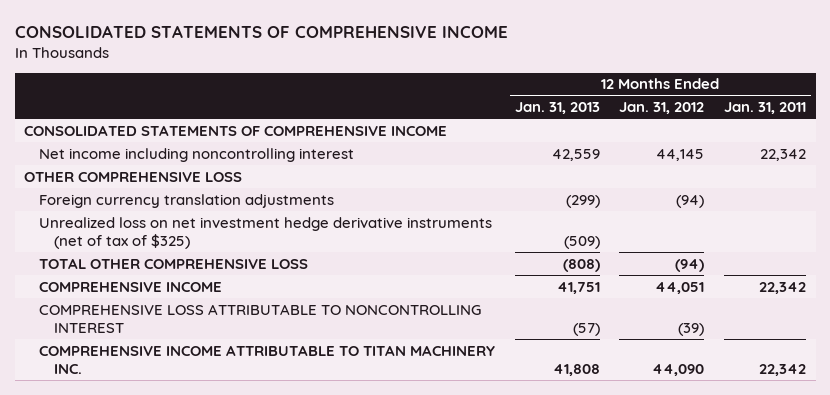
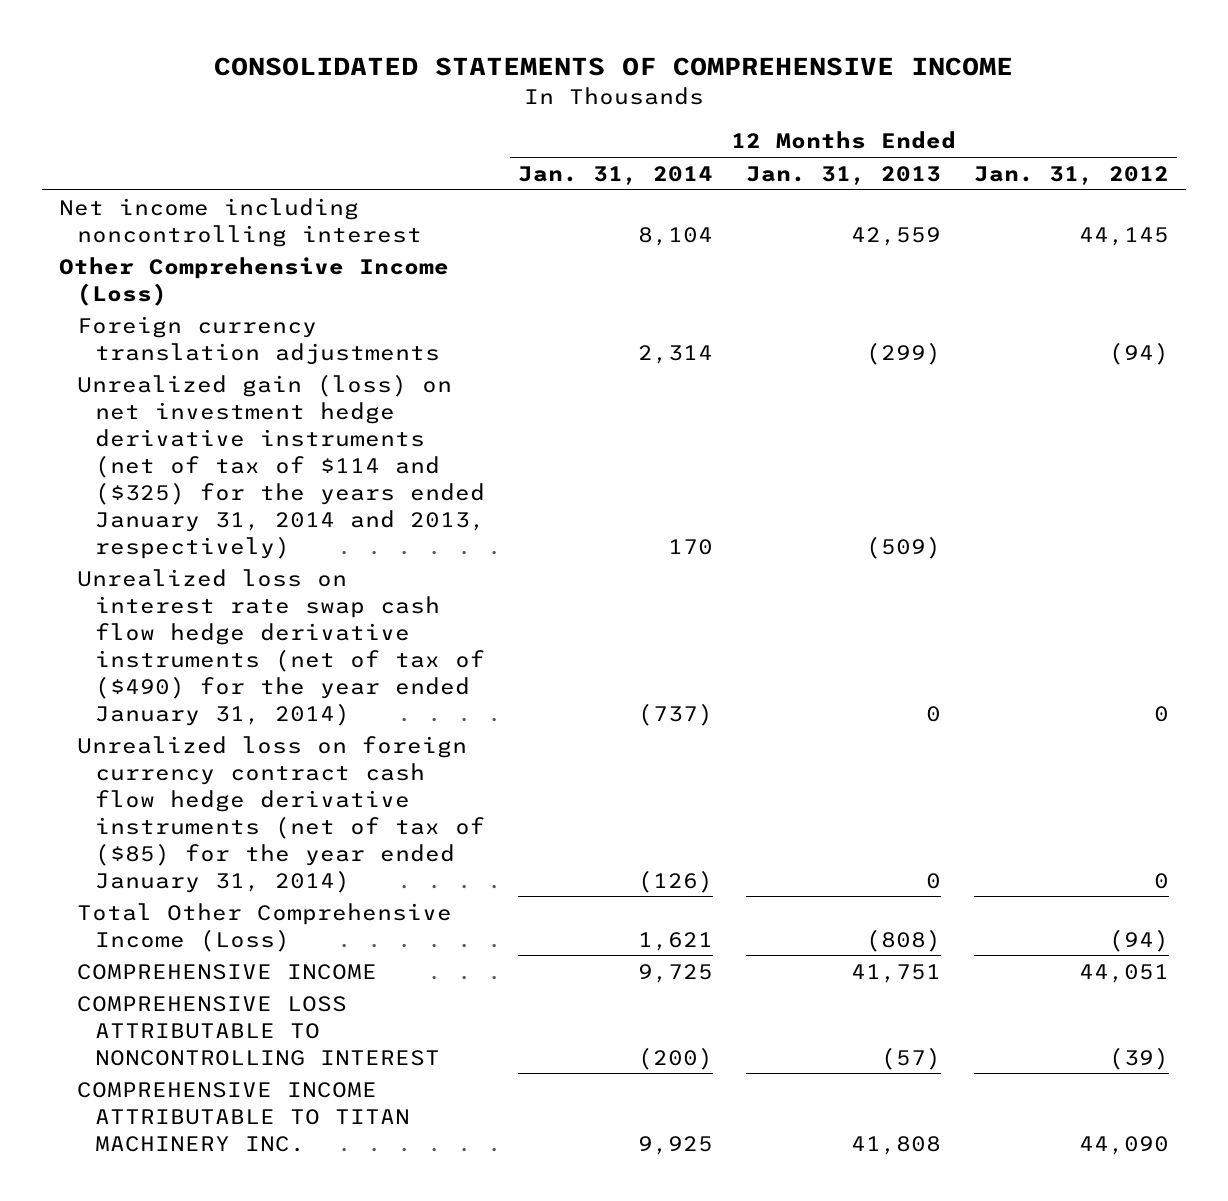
[724,102,807,115] Jan. 31, 2011 -> none
none -> [518,165,714,185] Jan. 31, 2014
[24,124,448,136] CONSOLIDATED STATEMENTS OF COMPREHENSIVE INCOME -> none
[24,171,243,182] OTHER COMPREHENSIVE LOSS -> [58,256,449,306] Other Comprehensive Income (Loss)
[39,216,493,249] Unrealized loss on net investment hedge derivative instruments (net of tax of $325) -> [76,373,486,559] Unrealized gain (loss) on net investment hedge derivative instruments (net of tax of $114 and ($325) for the years ended January 31, 2014 and 2013, respectively)
none -> [76,568,486,726] Unrealized loss on interest rate swap cash flow hedge derivative instruments (net of tax of ($490) for the year ended January 31, 2014)
none -> [76,735,486,893] Unrealized loss on foreign currency contract cash flow hedge derivative instruments (net of tax of ($85) for the year ended January 31, 2014)
[39,257,309,269] TOTAL OTHER COMPREHENSIVE LOSS -> [76,902,452,952] Total Other Comprehensive Income (Loss)

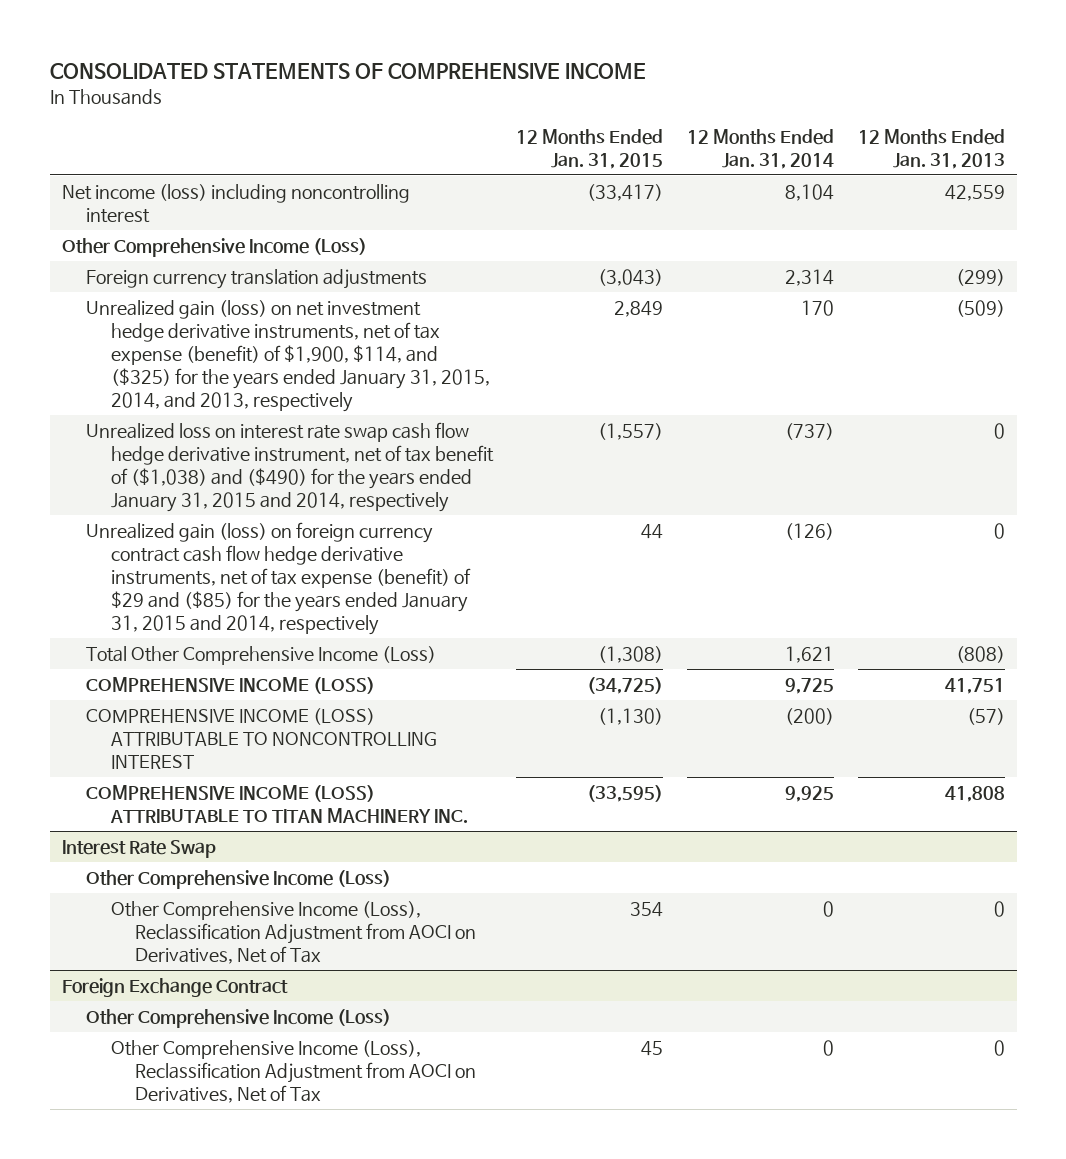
[974,165,1170,185] Jan. 31, 2012 -> none
none -> [516,128,664,169] 12 Months Ended Jan. 31, 2015
[58,197,422,247] Net income including noncontrolling interest -> [61,184,410,224] Net income (loss) including noncontrolling interest
[76,373,486,559] Unrealized gain (loss) on net investment hedge derivative instruments (net of tax of $114 and ($325) for the years ended January 31, 2014 and 2013, respectively) -> [86,300,490,413] Unrealized gain (loss) on net investment hedge derivative instruments, net of tax expense (benefit) of $1,900, $114, and ($325) for the years ended January 31, 2015, 2014, and 2013, respectively
[76,568,486,726] Unrealized loss on interest rate swap cash flow hedge derivative instruments (net of tax of ($490) for the year ended January 31, 2014) -> [86,422,494,513] Unrealized loss on interest rate swap cash flow hedge derivative instrument, net of tax benefit of ($1,038) and ($490) for the years ended January 31, 2015 and 2014, respectively
[76,735,486,893] Unrealized loss on foreign currency contract cash flow hedge derivative instruments (net of tax of ($85) for the year ended January 31, 2014) -> [86,522,471,636] Unrealized gain (loss) on foreign currency contract cash flow hedge derivative instruments, net of tax expense (benefit) of $29 and ($85) for the years ended January 31, 2015 and 2014, respectively
[76,963,377,980] COMPREHENSIVE INCOME -> [86,677,376,695] COMPREHENSIVE INCOME (LOSS)
[76,995,441,1066] COMPREHENSIVE LOSS ATTRIBUTABLE TO NONCONTROLLING INTEREST -> [86,708,437,770] COMPREHENSIVE INCOME (LOSS) ATTRIBUTABLE TO NONCONTROLLING INTEREST
[76,1081,411,1152] COMPREHENSIVE INCOME ATTRIBUTABLE TO TITAN MACHINERY INC. -> [86,785,468,824] COMPREHENSIVE INCOME (LOSS) ATTRIBUTABLE TO TITAN MACHINERY INC.
none -> [61,840,216,859] Interest Rate Swap
none -> [86,870,392,890] Other Comprehensive Income (Loss)
none -> [110,901,477,965] Other Comprehensive Income (Loss), Reclassification Adjustment from AOCI on Derivatives, Net of Tax
none -> [61,978,288,998] Foreign Exchange Contract
none -> [86,1009,392,1029] Other Comprehensive Income (Loss)
none -> [110,1040,477,1104] Other Comprehensive Income (Loss), Reclassification Adjustment from AOCI on Derivatives, Net of Tax

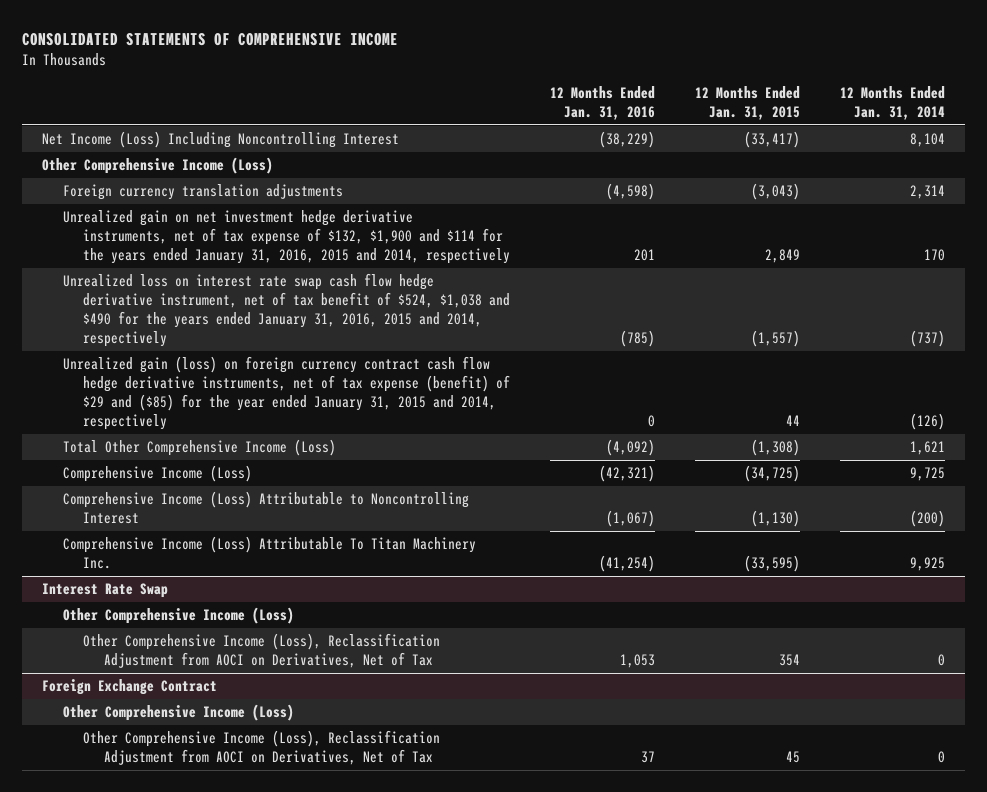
[857,128,1005,169] 12 Months Ended Jan. 31, 2013 -> none
none -> [550,85,656,120] 12 Months Ended Jan. 31, 2016
[61,184,410,224] Net income (loss) including noncontrolling interest -> [41,131,399,149] Net Income (Loss) Including Noncontrolling Interest
[86,300,490,413] Unrealized gain (loss) on net investment hedge derivative instruments, net of tax expense (benefit) of $1,900, $114, and ($325) for the years ended January 31, 2015, 2014, and 2013, respectively -> [62,210,511,264] Unrealized gain on net investment hedge derivative instruments, net of tax expense of $132, $1,900 and $114 for the years ended January 31, 2016, 2015 and 2014, respectively
[86,422,494,513] Unrealized loss on interest rate swap cash flow hedge derivative instrument, net of tax benefit of ($1,038) and ($490) for the years ended January 31, 2015 and 2014, respectively -> [62,273,511,347] Unrealized loss on interest rate swap cash flow hedge derivative instrument, net of tax benefit of $524, $1,038 and $490 for the years ended January 31, 2016, 2015 and 2014, respectively
[86,522,471,636] Unrealized gain (loss) on foreign currency contract cash flow hedge derivative instruments, net of tax expense (benefit) of $29 and ($85) for the years ended January 31, 2015 and 2014, respectively -> [62,356,511,430] Unrealized gain (loss) on foreign currency contract cash flow hedge derivative instruments, net of tax expense (benefit) of $29 and ($85) for the year ended January 31, 2015 and 2014, respectively
[86,677,376,695] COMPREHENSIVE INCOME (LOSS) -> [62,465,252,483] Comprehensive Income (Loss)
[86,708,437,770] COMPREHENSIVE INCOME (LOSS) ATTRIBUTABLE TO NONCONTROLLING INTEREST -> [62,491,469,525] Comprehensive Income (Loss) Attributable to Noncontrolling Interest
[86,785,468,824] COMPREHENSIVE INCOME (LOSS) ATTRIBUTABLE TO TITAN MACHINERY INC. -> [62,536,476,570] Comprehensive Income (Loss) Attributable To Titan Machinery Inc.

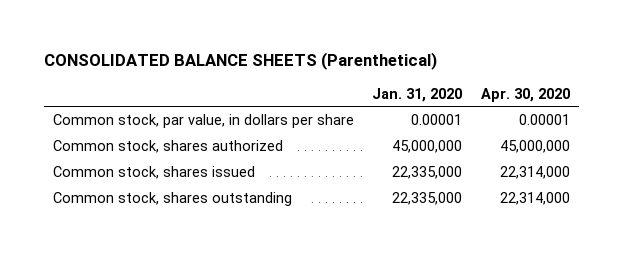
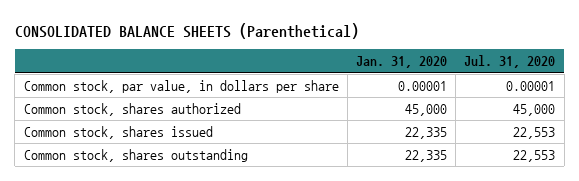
[480,87,570,102] Apr. 30, 2020 -> none
none -> [464,55,556,69] Jul. 31, 2020
[392,139,463,153] 45,000,000 -> [405,104,448,117] 45,000
[392,165,463,179] 22,335,000 -> [405,127,448,140] 22,335
[392,191,463,205] 22,335,000 -> [405,150,448,163] 22,335

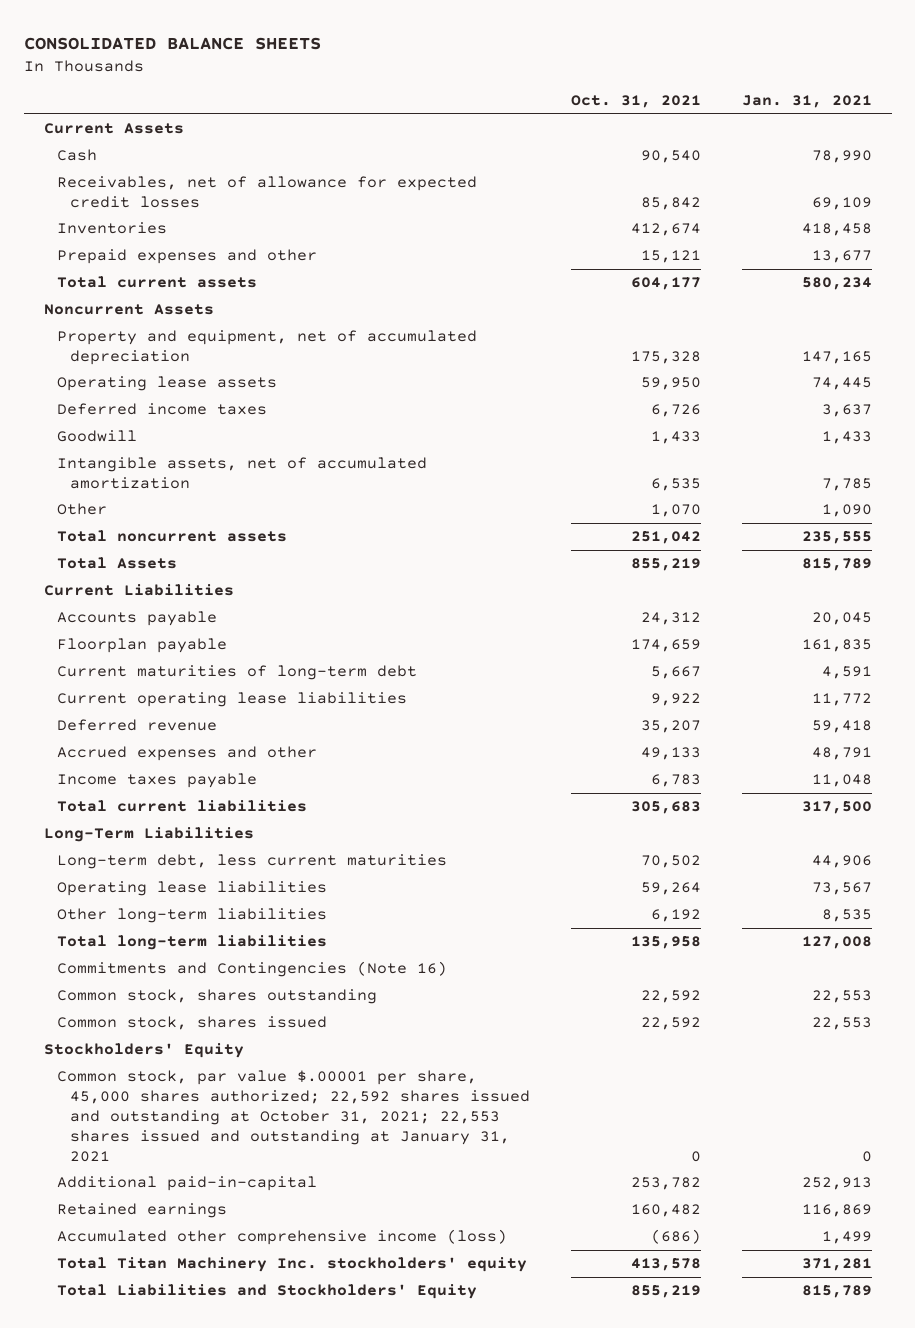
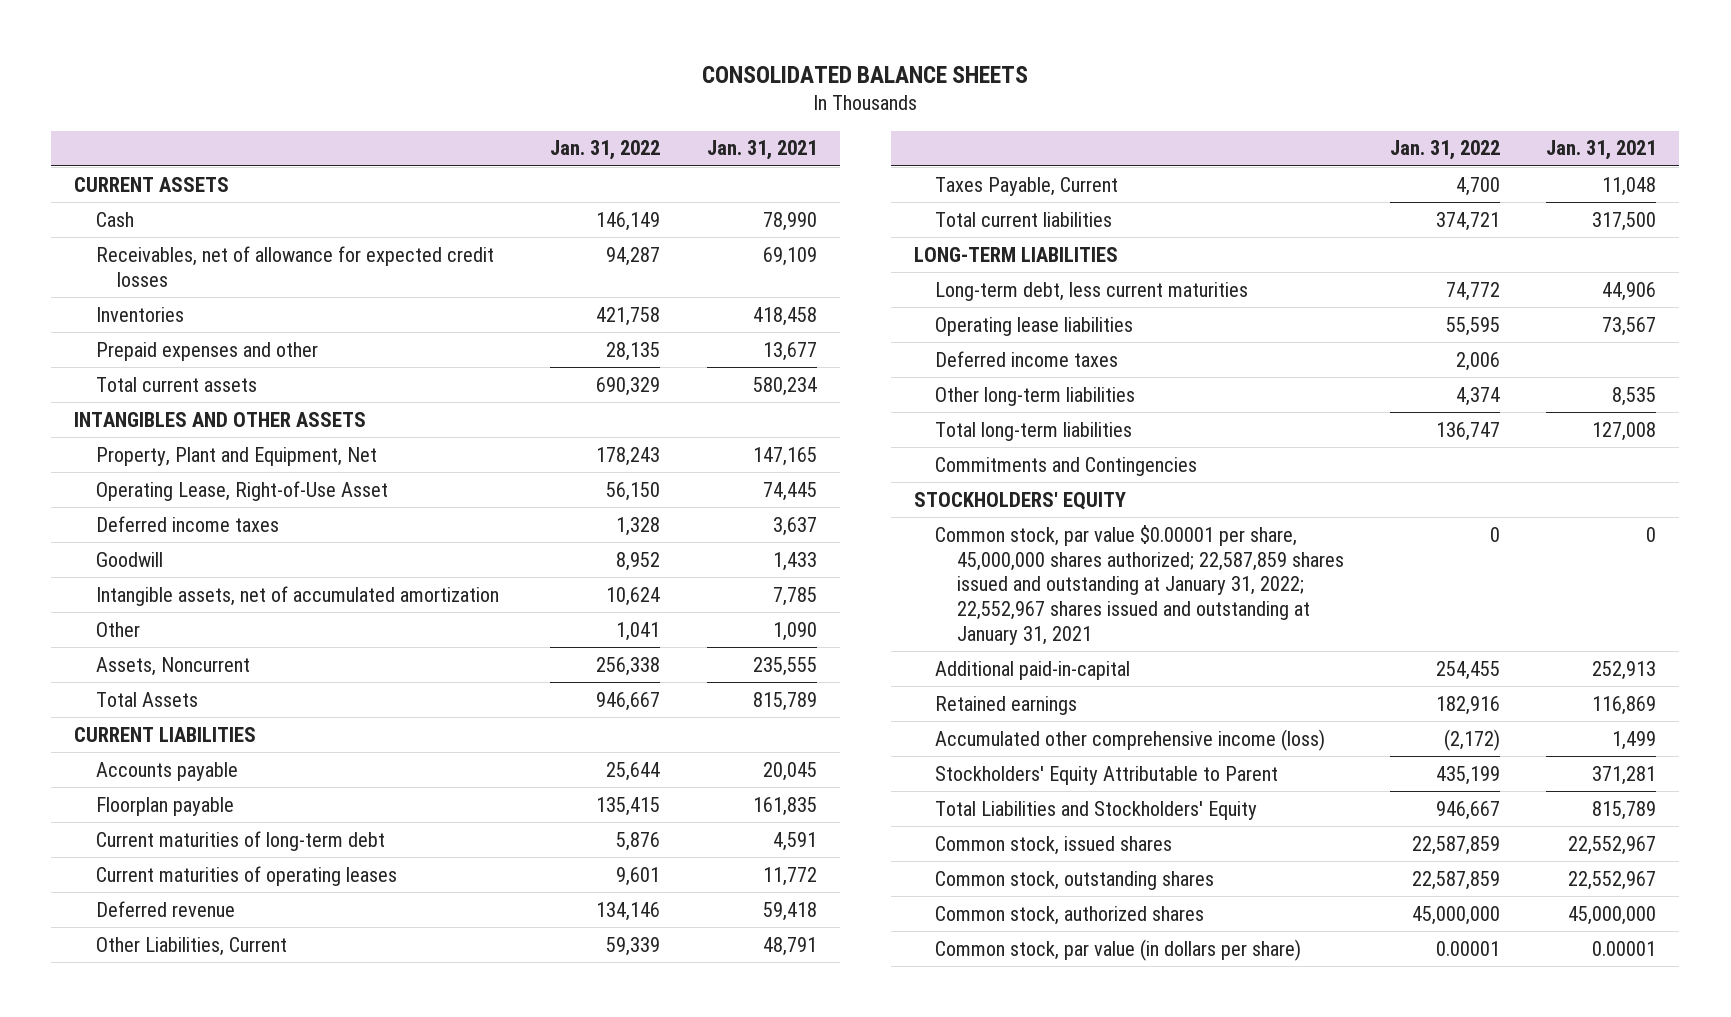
[570,95,701,109] Oct. 31, 2021 -> none
none -> [550,140,661,161] Jan. 31, 2022
[43,123,184,135] Current Assets -> [74,176,230,192] CURRENT ASSETS
[43,304,214,316] Noncurrent Assets -> [74,411,367,427] INTANGIBLES AND OTHER ASSETS
[57,330,478,365] Property and equipment, net of accumulated depreciation -> [95,446,377,466] Property, Plant and Equipment, Net
[57,376,278,392] Operating lease assets -> [95,480,388,501] Operating Lease, Right-of-Use Asset
[57,530,288,543] Total noncurrent assets -> [95,656,250,676] Assets, Noncurrent
[43,584,234,597] Current Liabilities -> [74,726,257,742] CURRENT LIABILITIES
[57,692,408,708] Current operating lease liabilities -> [95,865,397,886] Current maturities of operating leases
[57,746,318,762] Accrued expenses and other -> [95,936,287,956] Other Liabilities, Current
[57,773,258,789] Income taxes payable -> [935,176,1119,196] Taxes Payable, Current
[43,827,254,843] Long-Term Liabilities -> [913,246,1118,262] LONG-TERM LIABILITIES
none -> [935,350,1119,367] Deferred income taxes
[57,989,378,1005] Common stock, shares outstanding -> none
[57,1016,328,1031] Common stock, shares issued -> none
[57,961,448,978] Commitments and Contingencies (Note 16) -> [935,456,1198,476] Commitments and Contingencies
[43,1043,244,1059] Stockholders' Equity -> [913,491,1126,510] STOCKHOLDERS' EQUITY
[57,1070,531,1162] Common stock, par value $.00001 per share, 45,000 shares authorized; 22,592 shares issued and outstanding at October 31, 2021; 22,553 shares issued and outstanding at January 31, 2021 -> [935,524,1344,646] Common stock, par value $0.00001 per share, 45,000,000 shares authorized; 22,587,859 shares issued and outstanding at January 31, 2022; 22,552,967 shares issued and outstanding at January 31, 2021
[57,1257,528,1273] Total Titan Machinery Inc. stockholders' equity -> [935,765,1279,785] Stockholders' Equity Attributable to Parent
none -> [935,835,1173,855] Common stock, issued shares
none -> [935,870,1215,890] Common stock, outstanding shares
none -> [935,905,1205,925] Common stock, authorized shares
none -> [935,938,1302,961] Common stock, par value (in dollars per share)

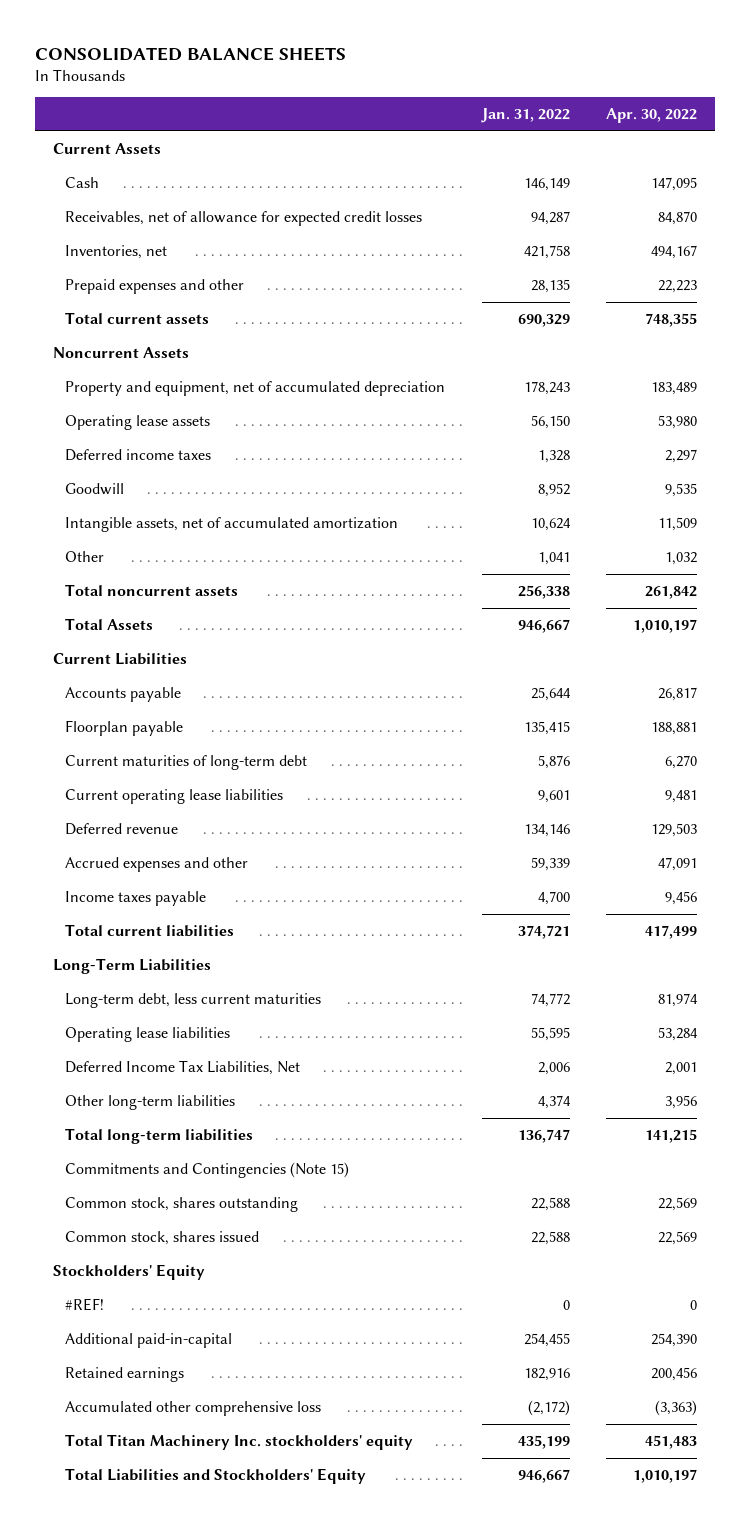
[706,140,817,161] Jan. 31, 2021 -> none
none -> [606,108,698,124] Apr. 30, 2022
[74,176,230,192] CURRENT ASSETS -> [52,143,161,155] Current Assets
[95,306,184,322] Inventories -> [65,245,168,260] Inventories, net
[74,411,367,427] INTANGIBLES AND OTHER ASSETS -> [52,347,189,359] Noncurrent Assets
[95,446,377,466] Property, Plant and Equipment, Net -> [65,381,446,397] Property and equipment, net of accumulated depreciation
[95,480,388,501] Operating Lease, Right-of-Use Asset -> [65,415,211,431] Operating lease assets
[95,656,250,676] Assets, Noncurrent -> [65,584,239,597] Total noncurrent assets
[74,726,257,742] CURRENT LIABILITIES -> [52,653,187,666] Current Liabilities
[95,865,397,886] Current maturities of operating leases -> [65,789,284,805] Current operating lease liabilities
[95,936,287,956] Other Liabilities, Current -> [65,857,249,873] Accrued expenses and other
[935,176,1119,196] Taxes Payable, Current -> [65,891,207,907] Income taxes payable
[913,246,1118,262] LONG-TERM LIABILITIES -> [52,958,211,975] Long-Term Liabilities
[935,350,1119,367] Deferred income taxes -> [65,1060,301,1076] Deferred Income Tax Liabilities, Net
[935,456,1198,476] Commitments and Contingencies -> [65,1162,350,1179] Commitments and Contingencies (Note 15)
none -> [65,1197,299,1213] Common stock, shares outstanding
none -> [65,1231,260,1246] Common stock, shares issued
[913,491,1126,510] STOCKHOLDERS' EQUITY -> [52,1264,205,1281] Stockholders' Equity
[935,524,1344,646] Common stock, par value $0.00001 per share, 45,000,000 shares authorized; 22,587,859 shares issued and outstanding at January 31, 2022; 22,552,967 shares issued and outstanding at January 31, 2021 -> [65,1298,105,1312] #REF!
[935,728,1326,751] Accumulated other comprehensive income (loss) -> [65,1401,322,1417] Accumulated other comprehensive loss
[935,765,1279,785] Stockholders' Equity Attributable to Parent -> [65,1434,414,1451] Total Titan Machinery Inc. stockholders' equity
[935,835,1173,855] Common stock, issued shares -> none
[935,870,1215,890] Common stock, outstanding shares -> none
[935,905,1205,925] Common stock, authorized shares -> none
[935,938,1302,961] Common stock, par value (in dollars per share) -> none

